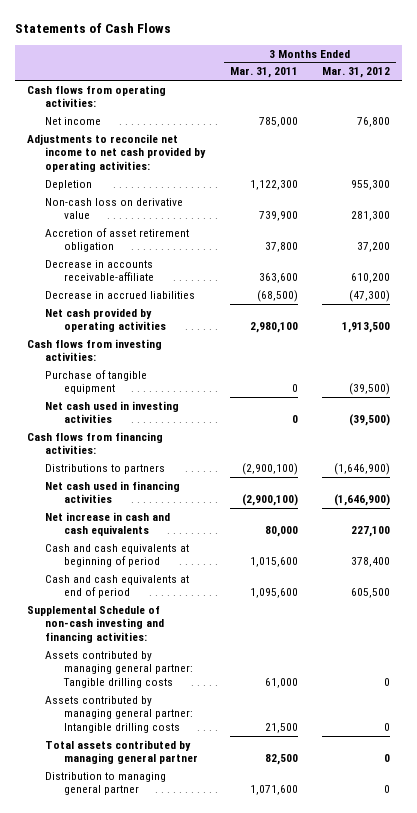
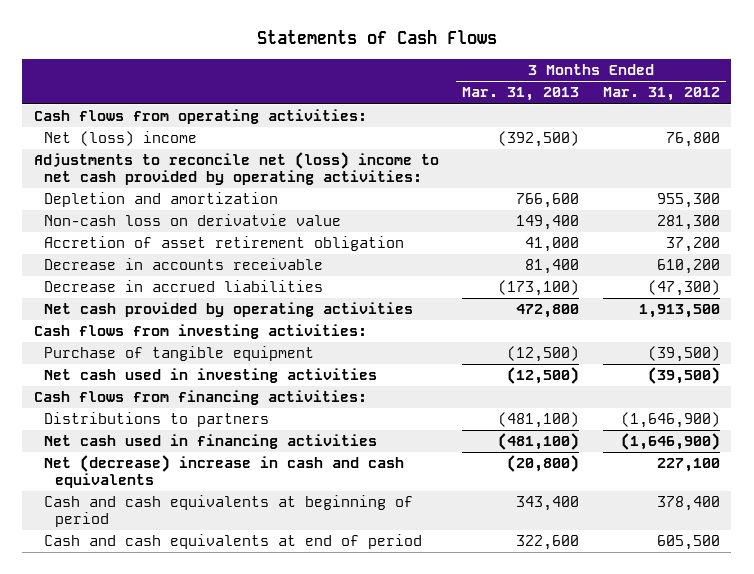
[229,67,298,79] Mar. 31, 2011 -> none
none -> [462,87,580,102] Mar. 31, 2013
[45,116,102,125] Net income -> [44,131,198,147] Net (loss) income
[27,133,207,172] Adjustments to reconcile net income to net cash provided by operating activities: -> [33,152,439,186] Adjustments to reconcile net (loss) income to net cash provided by operating activities:
[45,179,93,190] Depletion -> [44,192,279,208] Depletion and amortization
[45,197,184,220] Non-cash loss on derivative value -> [44,214,342,227] Non-cash loss on derivatvie value
[45,259,154,282] Decrease in accounts receivable-affiliate -> [44,258,324,271] Decrease in accounts receivable
[45,511,171,537] Net increase in cash and cash equivalents -> [44,455,405,489] Net (decrease) increase in cash and cash equivalents
[27,605,165,643] Supplemental Schedule of non-cash investing and financing activities: -> none
[45,650,193,688] Assets contributed by managing general partner: Tangible drilling costs -> none
[45,695,193,733] Assets contributed by managing general partner: Intangible drilling costs -> none
[45,739,198,765] Total assets contributed by managing general partner -> none
[45,771,167,796] Distribution to managing general partner -> none

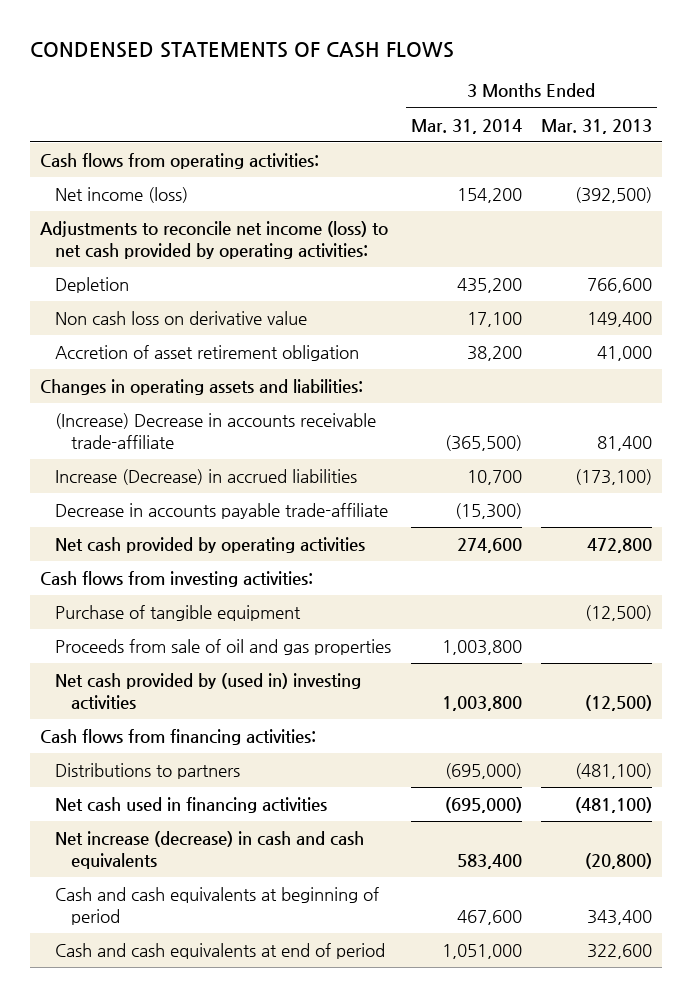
[256,30,497,45] Statements of Cash Flows -> [30,42,455,59] CONDENSED STATEMENTS OF CASH FLOWS
[602,87,720,102] Mar. 31, 2012 -> none
none -> [410,118,522,134] Mar. 31, 2014
[44,131,198,147] Net (loss) income -> [55,187,189,204] Net income (loss)
[33,152,439,186] Adjustments to reconcile net (loss) income to net cash provided by operating activities: -> [39,221,388,259] Adjustments to reconcile net income (loss) to net cash provided by operating activities:
[44,192,279,208] Depletion and amortization -> [55,277,130,294] Depletion
[44,214,342,227] Non-cash loss on derivatvie value -> [55,311,308,326] Non cash loss on derivative value
none -> [39,379,363,396] Changes in operating assets and liabilities:
[44,258,324,271] Decrease in accounts receivable -> [55,413,377,449] (Increase) Decrease in accounts receivable trade-affiliate
[44,280,324,293] Decrease in accrued liabilities -> [55,469,358,486] Increase (Decrease) in accrued liabilities
none -> [55,503,389,520] Decrease in accounts payable trade-affiliate
none -> [55,639,392,656] Proceeds from sale of oil and gas properties
[44,368,378,384] Net cash used in investing activities -> [55,673,362,710] Net cash provided by (used in) investing activities
[44,455,405,489] Net (decrease) increase in cash and cash equivalents -> [55,831,365,869] Net increase (decrease) in cash and cash equivalents

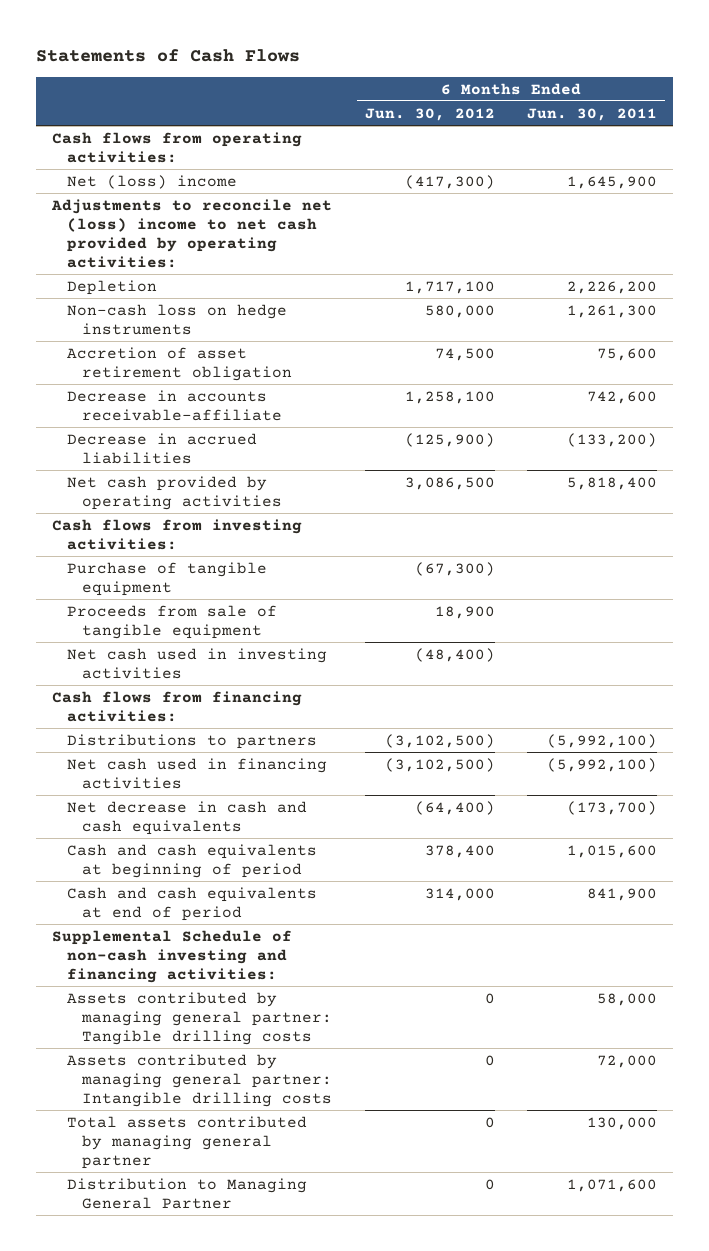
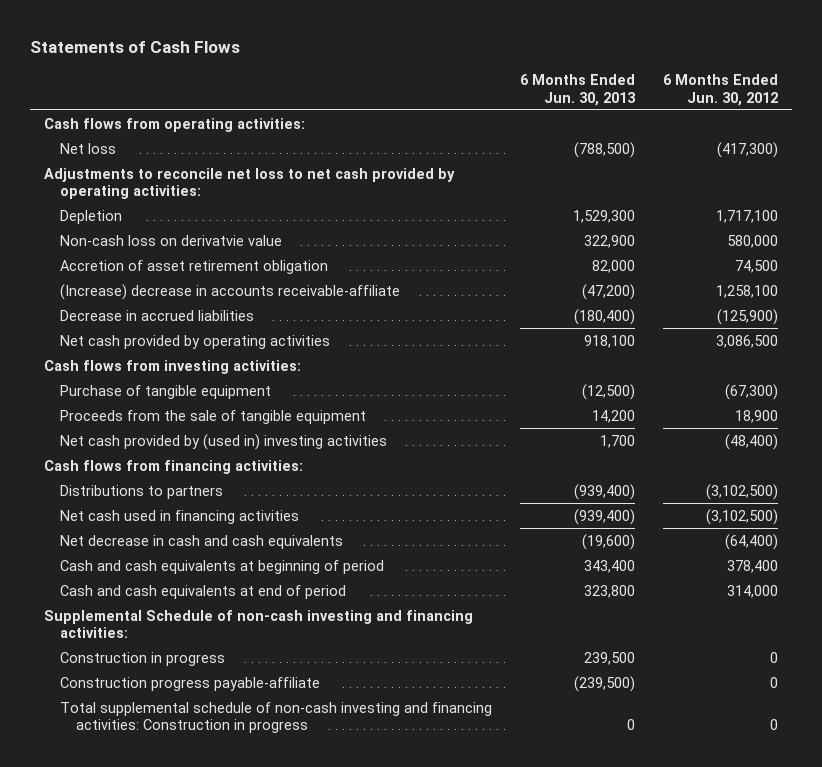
[527,107,658,121] Jun. 30, 2011 -> none
none -> [520,73,637,106] 6 Months Ended Jun. 30, 2013
[66,174,237,189] Net (loss) income -> [60,142,117,154] Net loss
[50,198,332,268] Adjustments to reconcile net (loss) income to net cash provided by operating activities: -> [43,167,455,200] Adjustments to reconcile net loss to net cash provided by operating activities:
[66,303,287,335] Non-cash loss on hedge instruments -> [60,234,283,246] Non-cash loss on derivatvie value
[66,389,283,421] Decrease in accounts receivable-affiliate -> [60,283,401,300] (Increase) decrease in accounts receivable-affiliate
[66,604,277,639] Proceeds from sale of tangible equipment -> [60,409,367,424] Proceeds from the sale of tangible equipment
[66,647,327,679] Net cash used in investing activities -> [60,433,388,450] Net cash provided by (used in) investing activities
[66,991,333,1045] Assets contributed by managing general partner: Tangible drilling costs -> none
[66,1053,333,1107] Assets contributed by managing general partner: Intangible drilling costs -> none
[66,1115,307,1169] Total assets contributed by managing general partner -> none
[66,1177,307,1209] Distribution to Managing General Partner -> none
none -> [60,651,226,666] Construction in progress
none -> [60,676,321,691] Construction progress payable-affiliate
none -> [60,701,493,734] Total supplemental schedule of non-cash investing and financing activities: Construction in progress

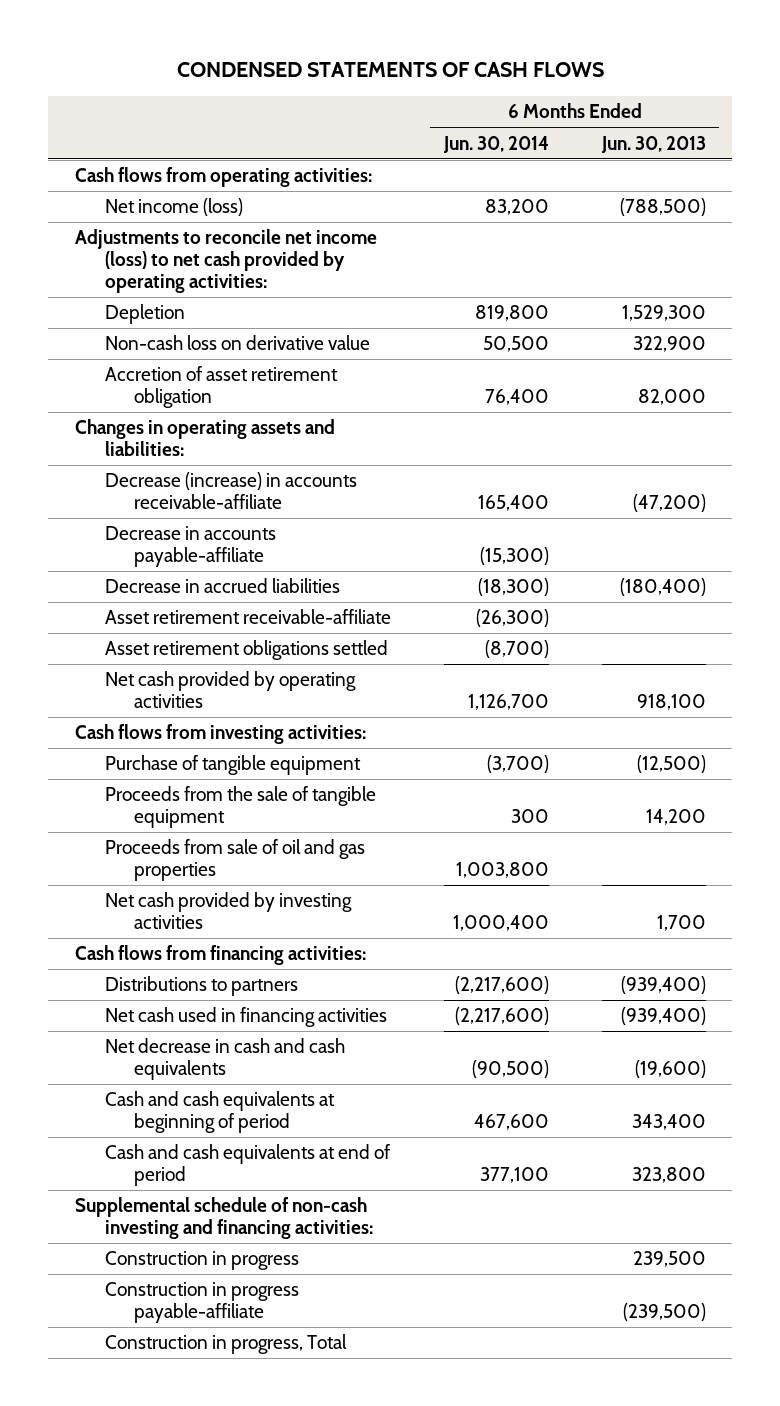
[29,40,240,53] Statements of Cash Flows -> [177,62,605,78] CONDENSED STATEMENTS OF CASH FLOWS
[663,73,779,106] 6 Months Ended Jun. 30, 2012 -> none
none -> [442,135,549,153] Jun. 30, 2014
[60,142,117,154] Net loss -> [104,198,243,217] Net income (loss)
[43,167,455,200] Adjustments to reconcile net loss to net cash provided by operating activities: -> [74,229,377,294] Adjustments to reconcile net income (loss) to net cash provided by operating activities:
[60,234,283,246] Non-cash loss on derivatvie value -> [104,335,370,351] Non-cash loss on derivative value
none -> [74,419,335,457] Changes in operating assets and liabilities:
[60,283,401,300] (Increase) decrease in accounts receivable-affiliate -> [104,472,357,510] Decrease (increase) in accounts receivable-affiliate
none -> [104,526,276,568] Decrease in accounts payable-affiliate
none -> [104,609,391,625] Asset retirement receivable-affiliate
none -> [104,640,388,661] Asset retirement obligations settled
none -> [104,839,365,882] Proceeds from sale of oil and gas properties
[60,433,388,450] Net cash provided by (used in) investing activities -> [104,892,352,930] Net cash provided by investing activities
[43,609,473,639] Supplemental Schedule of non-cash investing and financing activities: -> [74,1197,373,1240] Supplemental schedule of non-cash investing and financing activities:
[60,701,493,734] Total supplemental schedule of non-cash investing and financing activities: Construction in progress -> none
[60,676,321,691] Construction progress payable-affiliate -> [104,1282,299,1324] Construction in progress payable-affiliate
none -> [104,1334,347,1355] Construction in progress, Total

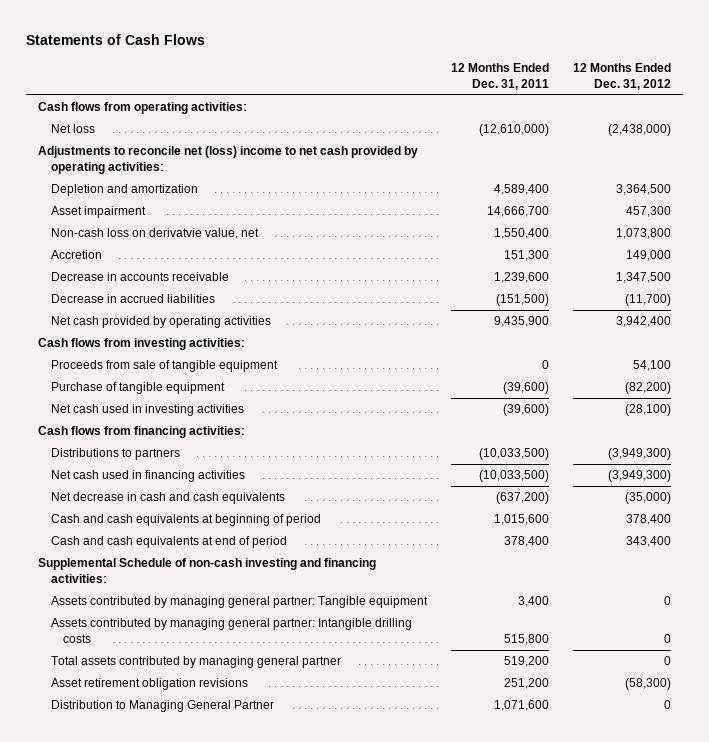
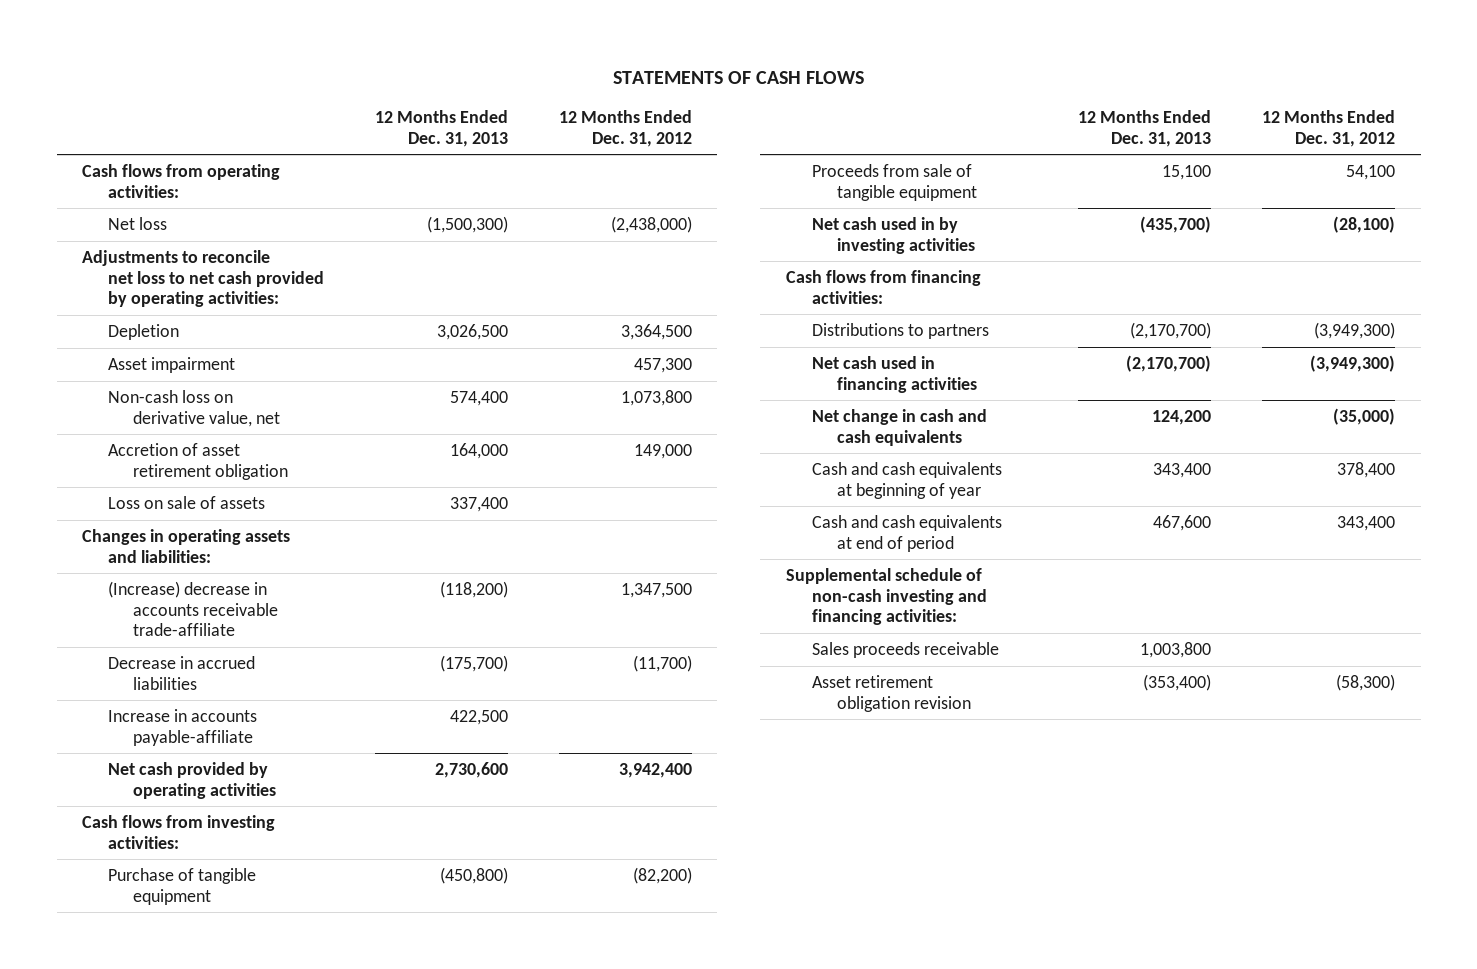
[26,33,206,45] Statements of Cash Flows -> [612,70,864,84] STATEMENTS OF CASH FLOWS
[450,63,549,91] 12 Months Ended Dec. 31, 2011 -> none
none -> [374,109,508,147] 12 Months Ended Dec. 31, 2013
[38,146,419,174] Adjustments to reconcile net (loss) income to net cash provided by operating activities: -> [82,250,324,308] Adjustments to reconcile net loss to net cash provided by operating activities:
[50,184,198,197] Depletion and amortization -> [107,324,179,341] Depletion
[50,228,259,240] Non-cash loss on derivatvie value, net -> [107,390,281,427] Non-cash loss on derivative value, net
[50,250,102,260] Accretion -> [107,443,289,480] Accretion of asset retirement obligation
none -> [107,496,265,510] Loss on sale of assets
none -> [82,529,291,563] Changes in operating assets and liabilities:
[50,272,229,282] Decrease in accounts receivable -> [107,581,279,637] (Increase) decrease in accounts receivable trade-affiliate
none -> [107,709,257,746] Increase in accounts payable-affiliate
[50,360,278,373] Proceeds from sale of tangible equipment -> [811,164,978,201] Proceeds from sale of tangible equipment
[50,404,244,417] Net cash used in investing activities -> [811,217,976,254] Net cash used in by investing activities
[50,492,285,505] Net decrease in cash and cash equivalents -> [811,409,987,446] Net change in cash and cash equivalents
[50,514,321,527] Cash and cash equivalents at beginning of period -> [811,462,1002,499] Cash and cash equivalents at beginning of year
[50,596,428,609] Assets contributed by managing general partner: Tangible equipment -> none
[50,618,412,643] Assets contributed by managing general partner: Intangible drilling costs -> none
[50,656,341,669] Total assets contributed by managing general partner -> none
[50,700,274,713] Distribution to Managing General Partner -> none
[38,558,377,583] Supplemental Schedule of non-cash investing and financing activities: -> [785,568,987,626] Supplemental schedule of non-cash investing and financing activities:
none -> [811,642,999,659] Sales proceeds receivable
[50,678,248,691] Asset retirement obligation revisions -> [811,675,972,712] Asset retirement obligation revision

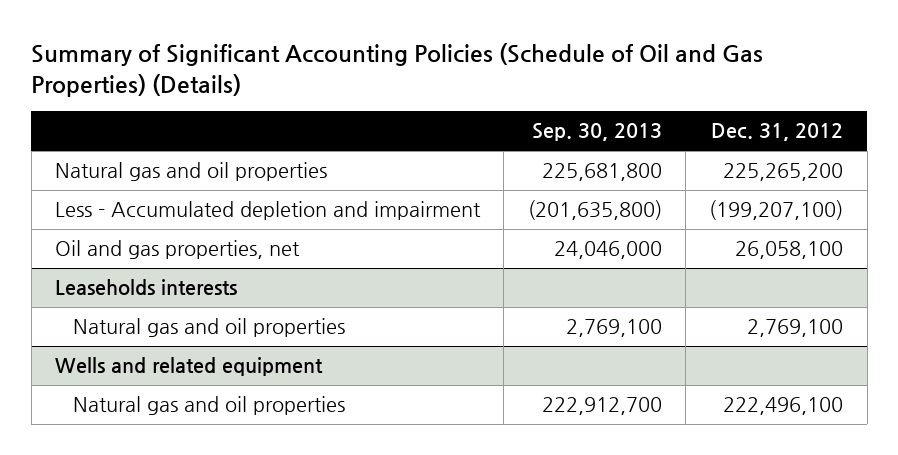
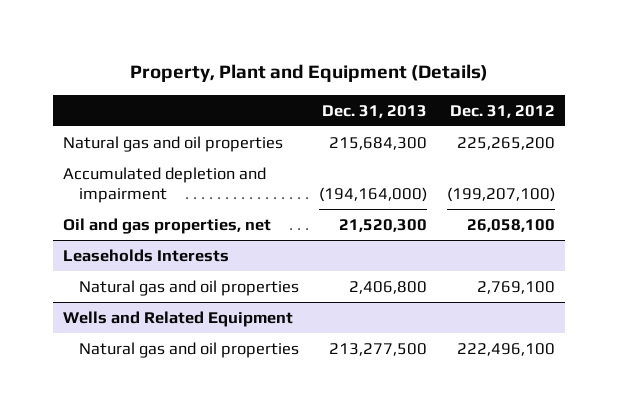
[31,43,764,97] Summary of Significant Accounting Policies (Schedule of Oil and Gas Properties) (Details) -> [130,64,489,83] Property, Plant and Equipment (Details)
[531,123,662,142] Sep. 30, 2013 -> none
none -> [322,104,428,118] Dec. 31, 2013
[54,201,481,221] Less - Accumulated depletion and impairment -> [62,166,266,204] Accumulated depletion and impairment
[54,279,237,296] Leaseholds interests -> [62,248,229,262] Leaseholds Interests
[54,357,323,377] Wells and related equipment -> [62,310,293,327] Wells and Related Equipment

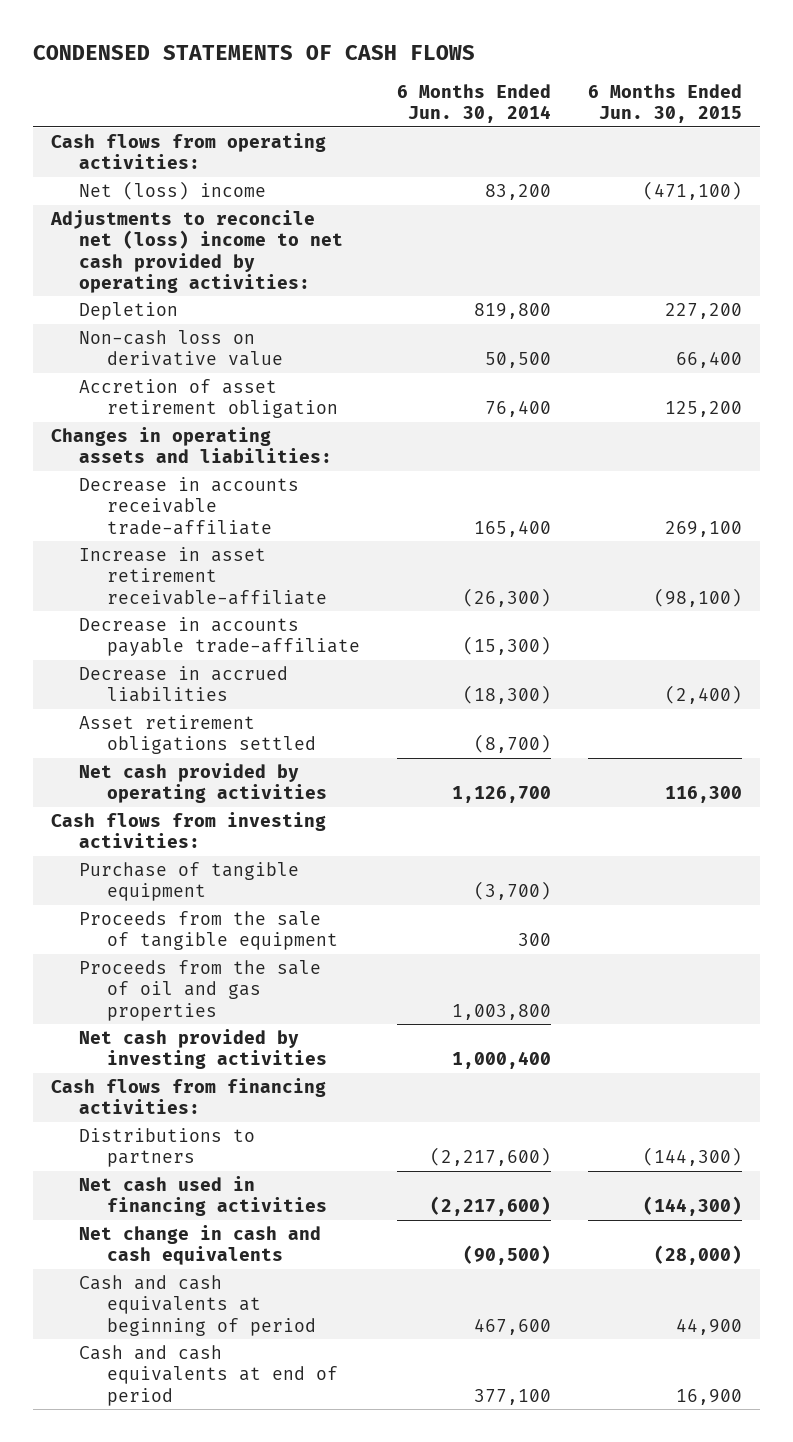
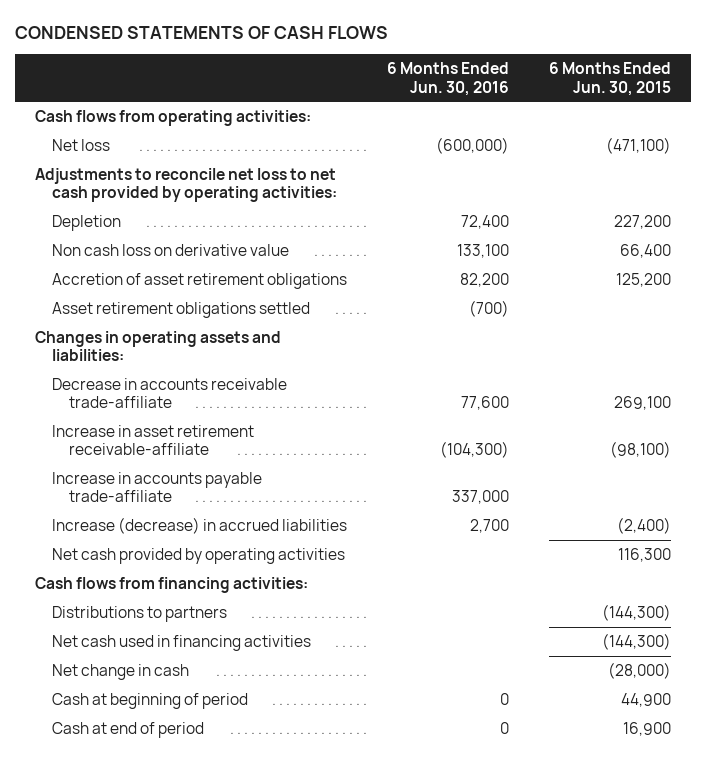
[396,83,551,124] 6 Months Ended Jun. 30, 2014 -> none
none -> [386,62,509,96] 6 Months Ended Jun. 30, 2016
[79,181,267,201] Net (loss) income -> [51,138,110,151] Net loss
[50,210,344,293] Adjustments to reconcile net (loss) income to net cash provided by operating activities: -> [35,167,337,203] Adjustments to reconcile net loss to net cash provided by operating activities:
[79,330,283,367] Non-cash loss on derivative value -> [51,243,289,256] Non cash loss on derivative value
[79,379,338,419] Accretion of asset retirement obligation -> [51,272,347,289] Accretion of asset retirement obligations
[79,715,316,755] Asset retirement obligations settled -> [51,301,310,318] Asset retirement obligations settled
[79,617,360,657] Decrease in accounts payable trade-affiliate -> [51,471,262,503] Increase in accounts payable trade-affiliate
[79,666,289,703] Decrease in accrued liabilities -> [51,516,347,534] Increase (decrease) in accrued liabilities
[51,812,327,849] Cash flows from investing activities: -> none
[79,862,300,902] Purchase of tangible equipment -> none
[79,911,338,951] Proceeds from the sale of tangible equipment -> none
[79,960,322,1021] Proceeds from the sale of oil and gas properties -> none
[79,1029,327,1070] Net cash provided by investing activities -> none
[79,1225,322,1266] Net change in cash and cash equivalents -> [51,663,189,680] Net change in cash
[79,1275,316,1336] Cash and cash equivalents at beginning of period -> [51,692,248,709] Cash at beginning of period
[79,1345,338,1406] Cash and cash equivalents at end of period -> [51,721,204,738] Cash at end of period

